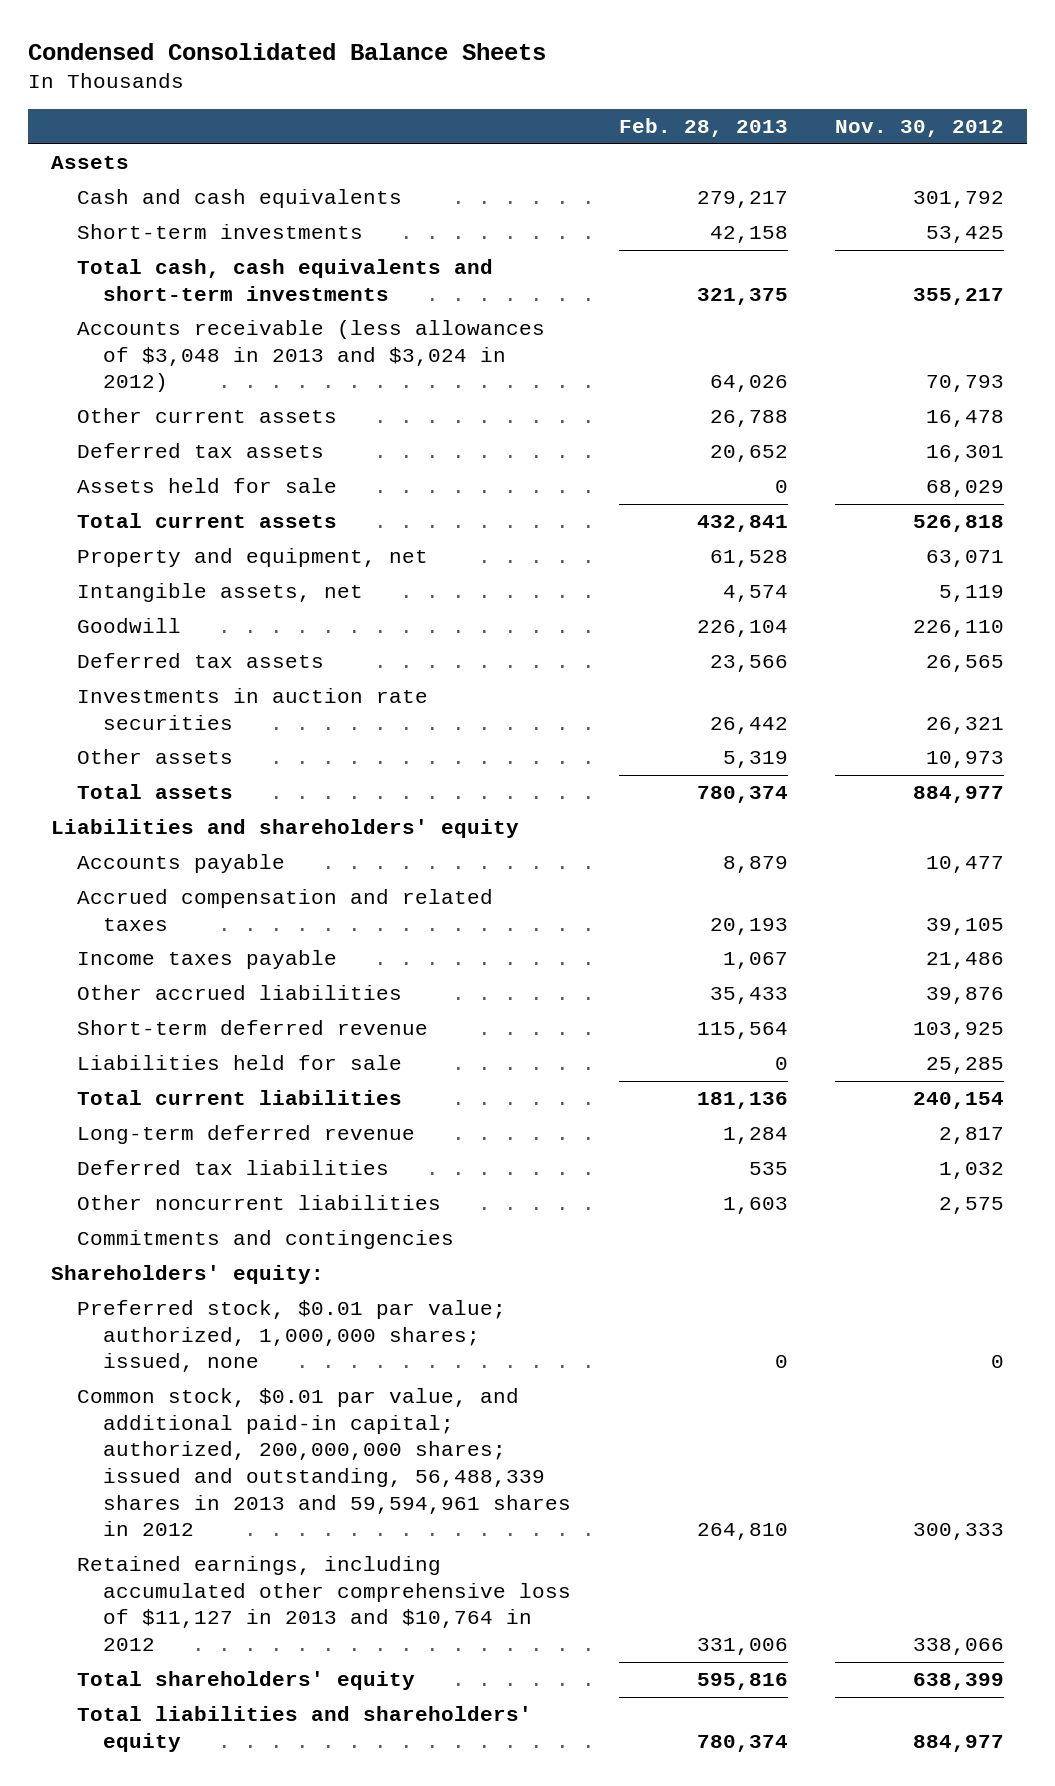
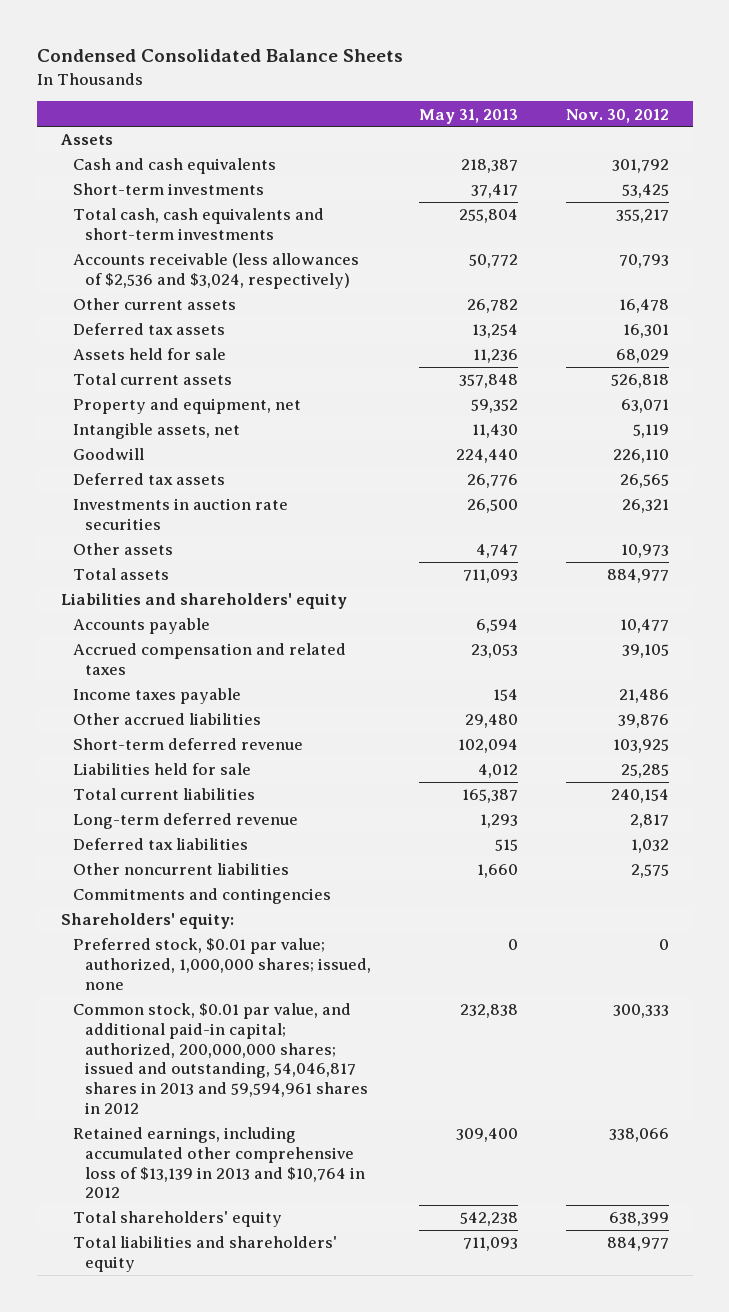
[618,118,788,138] Feb. 28, 2013 -> none
none -> [418,108,518,124] May 31, 2013
[77,320,546,393] Accounts receivable (less allowances of $3,048 in 2013 and $3,024 in 2012) -> [72,253,359,289] Accounts receivable (less allowances of $2,536 and $3,024, respectively)
[77,1388,572,1537] Common stock, $0.01 par value, and additional paid-in capital; authorized, 200,000,000 shares; issued and outstanding, 56,488,339 shares in 2013 and 59,594,961 shares in 2012 -> [72,1003,368,1114] Common stock, $0.01 par value, and additional paid-in capital; authorized, 200,000,000 shares; issued and outstanding, 54,046,817 shares in 2013 and 59,594,961 shares in 2012
[77,1556,572,1651] Retained earnings, including accumulated other comprehensive loss of $11,127 in 2013 and $10,764 in 2012 -> [72,1127,365,1199] Retained earnings, including accumulated other comprehensive loss of $13,139 in 2013 and $10,764 in 2012

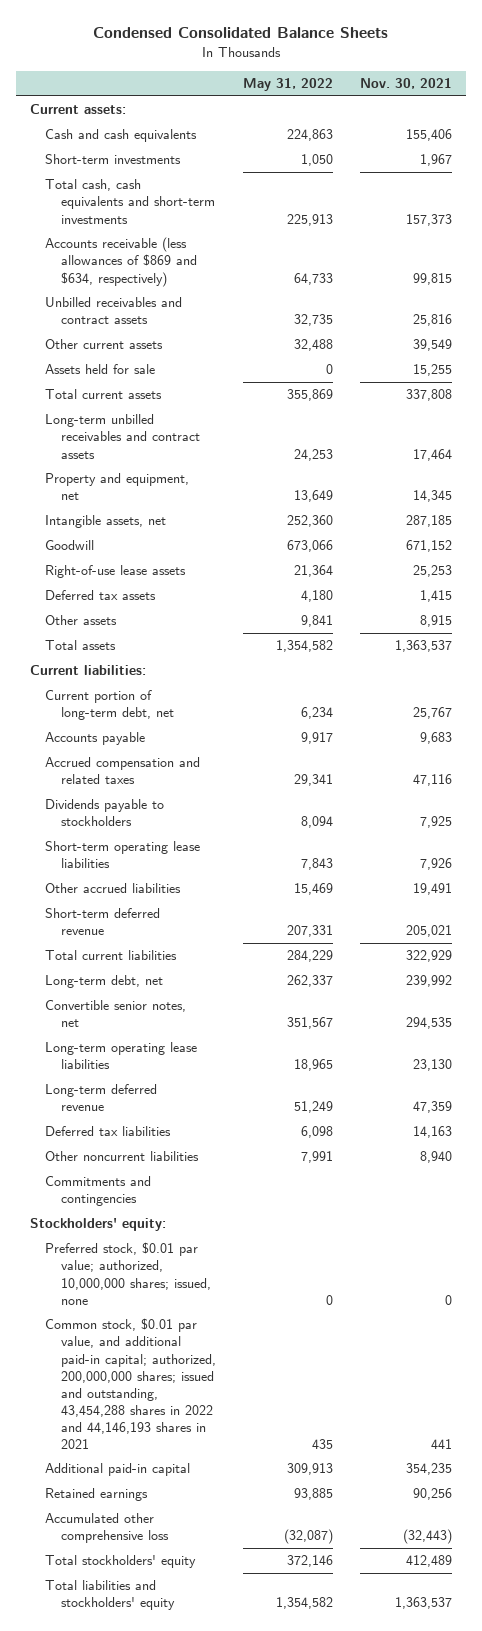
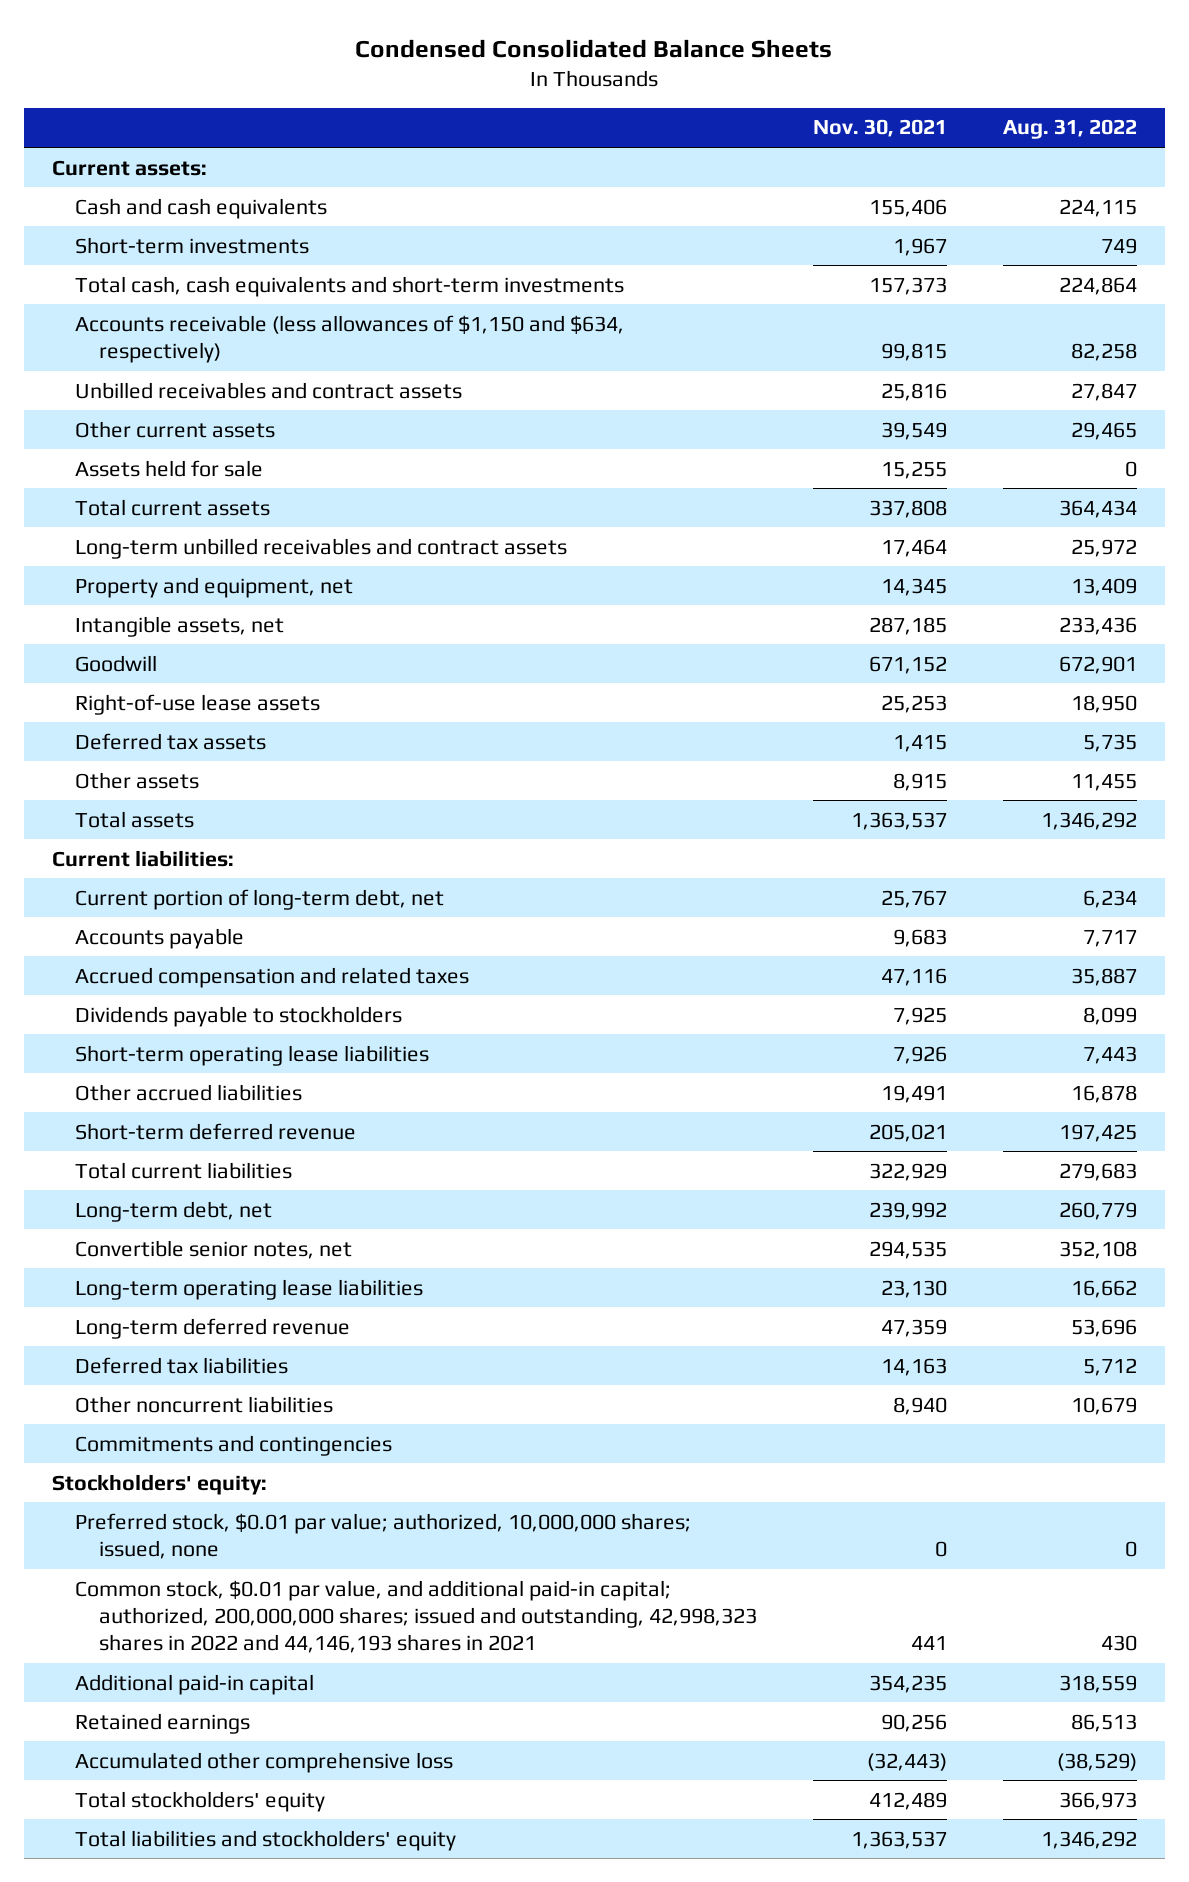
[243,78,334,92] May 31, 2022 -> none
none -> [1003,119,1138,140] Aug. 31, 2022
[45,237,197,287] Accounts receivable (less allowances of $869 and $634, respectively) -> [75,314,625,363] Accounts receivable (less allowances of $1,150 and $634, respectively)
[45,1318,216,1449] Common stock, $0.01 par value, and additional paid-in capital; authorized, 200,000,000 shares; issued and outstanding, 43,454,288 shares in 2022 and 44,146,193 shares in 2021 -> [75,1579,758,1654] Common stock, $0.01 par value, and additional paid-in capital; authorized, 200,000,000 shares; issued and outstanding, 42,998,323 shares in 2022 and 44,146,193 shares in 2021

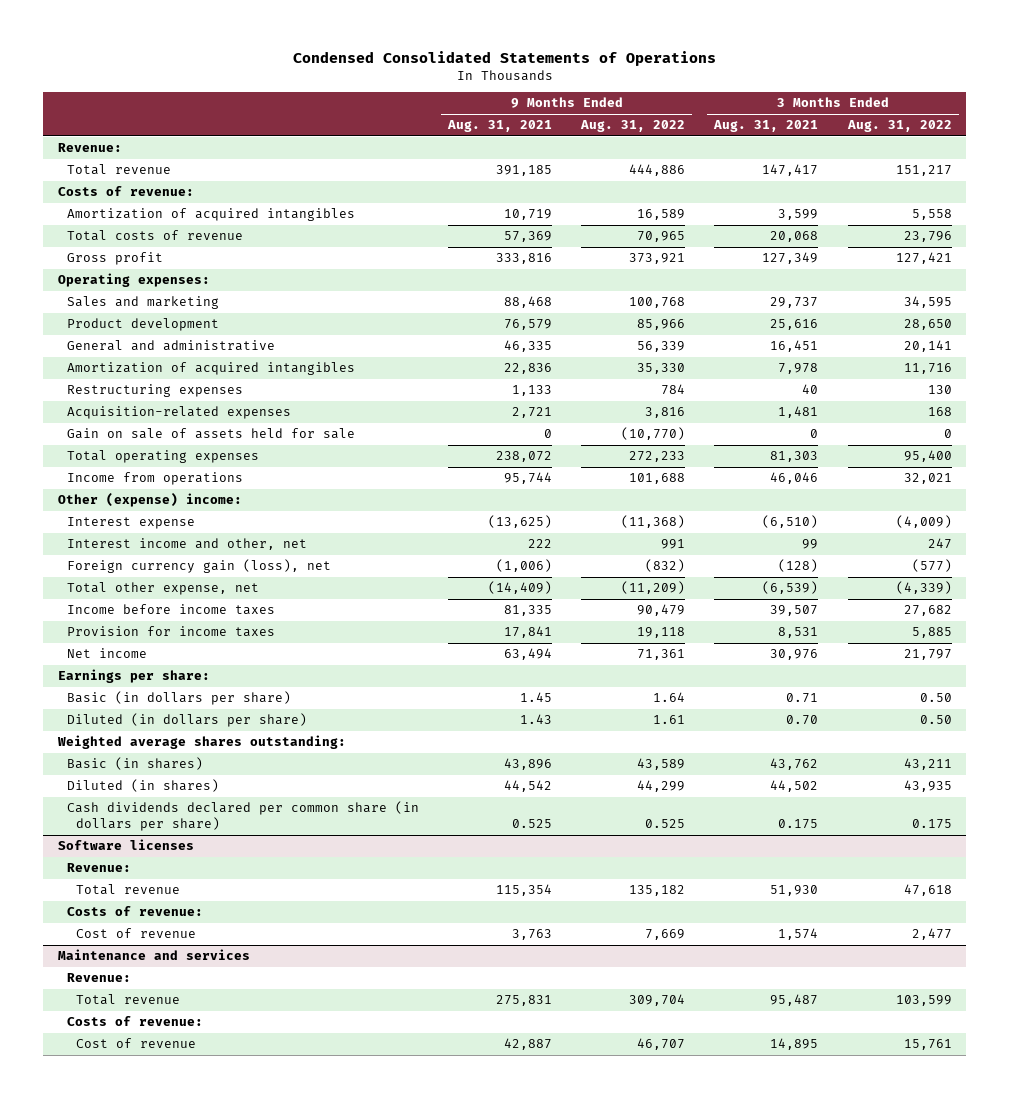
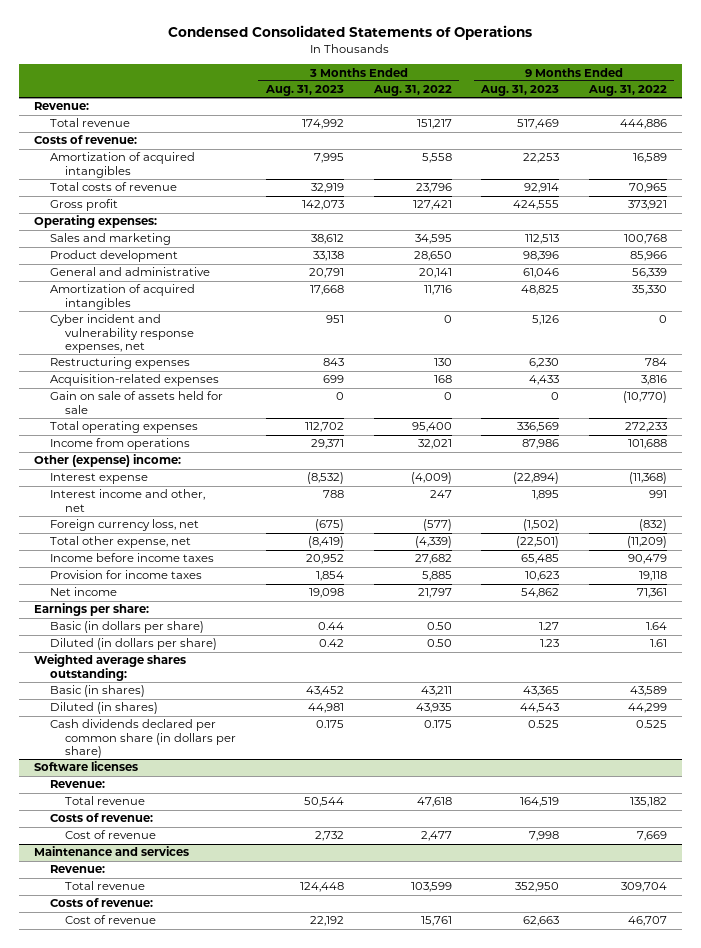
[446,120,552,133] Aug. 31, 2021 -> none
[713,120,819,133] Aug. 31, 2021 -> none
none -> [264,85,344,97] Aug. 31, 2023
none -> [480,85,560,97] Aug. 31, 2023
none -> [49,314,195,354] Cyber incident and vulnerability response expenses, net
[66,559,331,574] Foreign currency gain (loss), net -> [49,519,199,532] Foreign currency loss, net

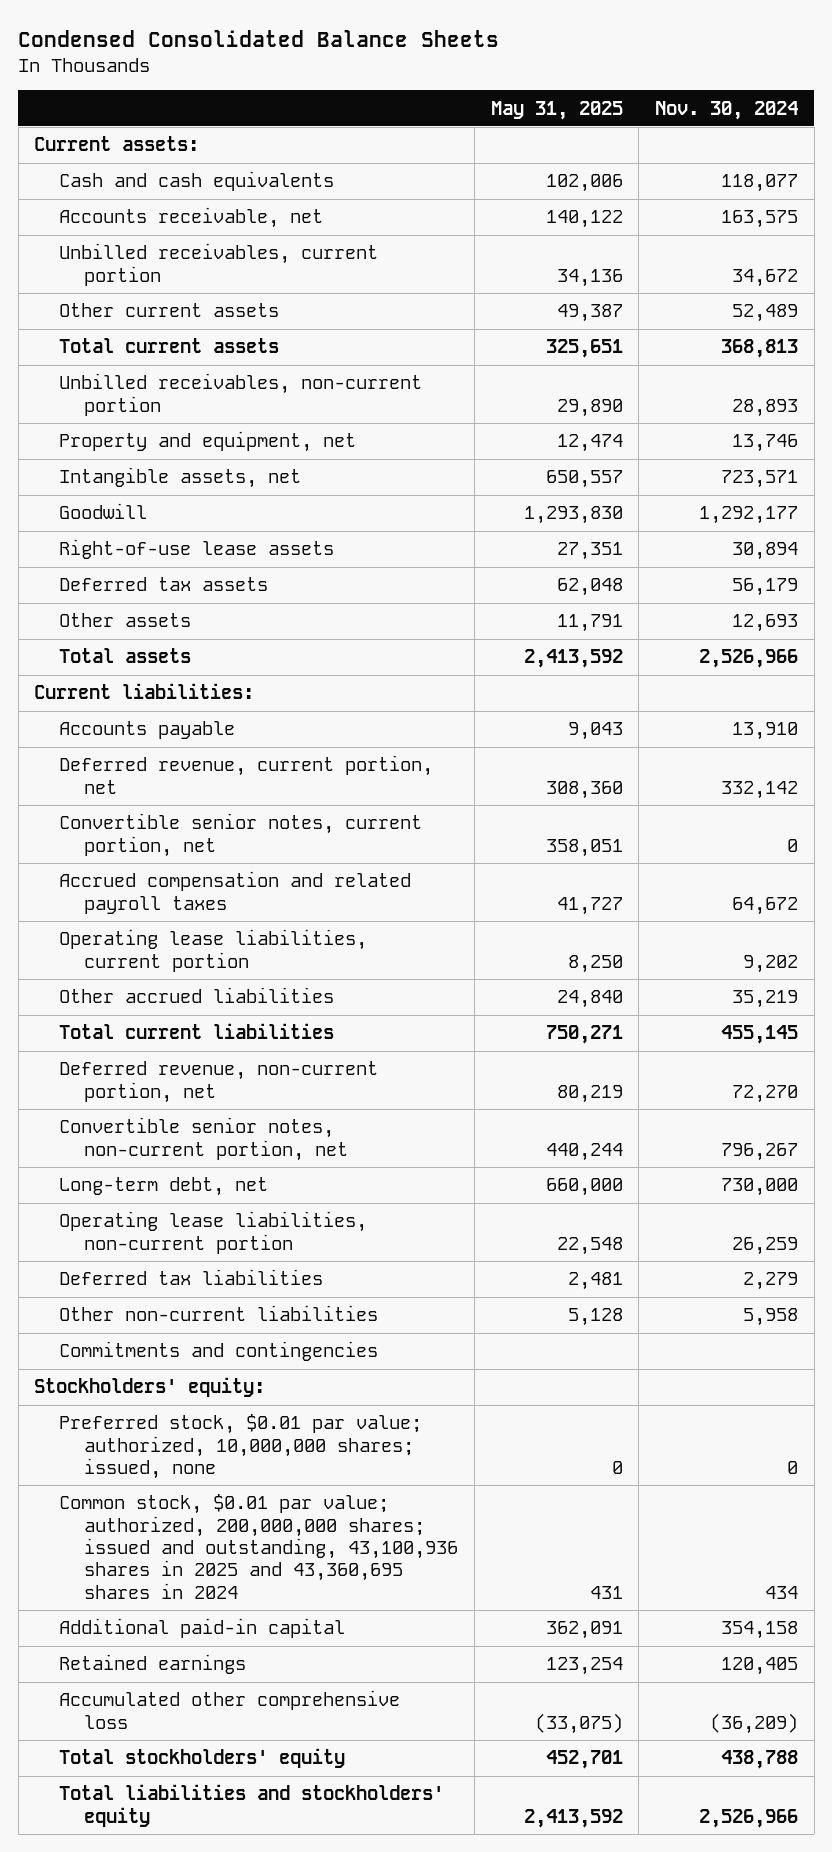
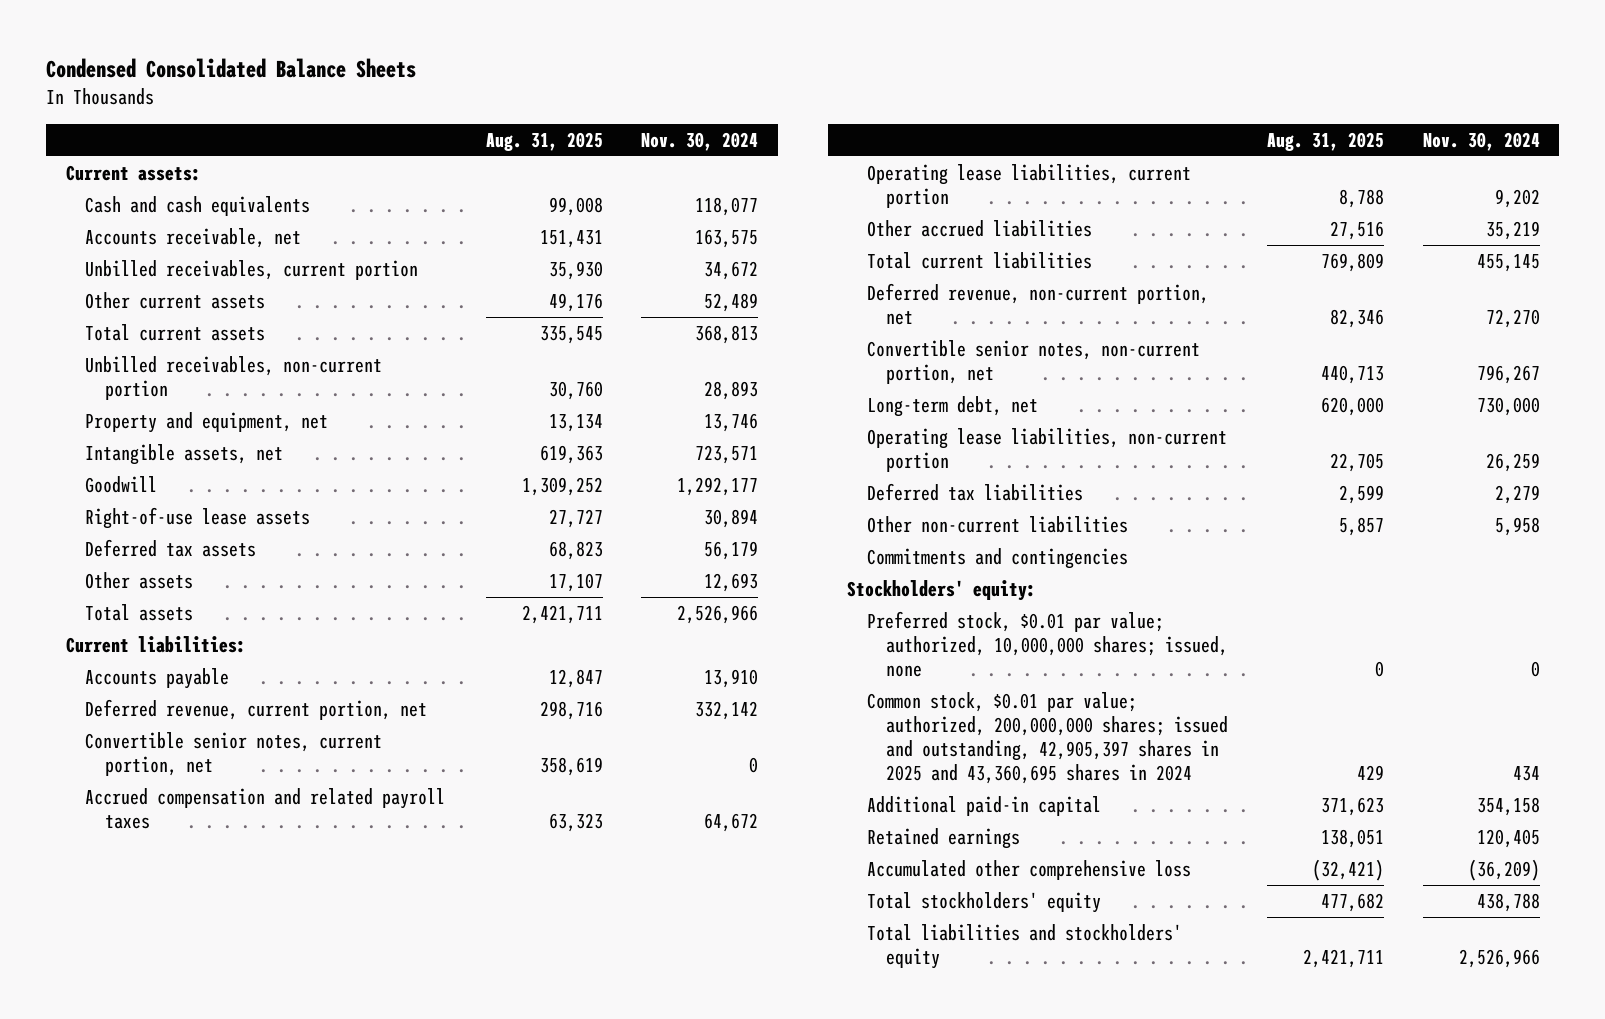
[490,100,623,120] May 31, 2025 -> none
none -> [485,131,603,151] Aug. 31, 2025
[59,1494,459,1599] Common stock, $0.01 par value; authorized, 200,000,000 shares; issued and outstanding, 43,100,936 shares in 2025 and 43,360,695 shares in 2024 -> [866,691,1229,784] Common stock, $0.01 par value; authorized, 200,000,000 shares; issued and outstanding, 42,905,397 shares in 2025 and 43,360,695 shares in 2024

